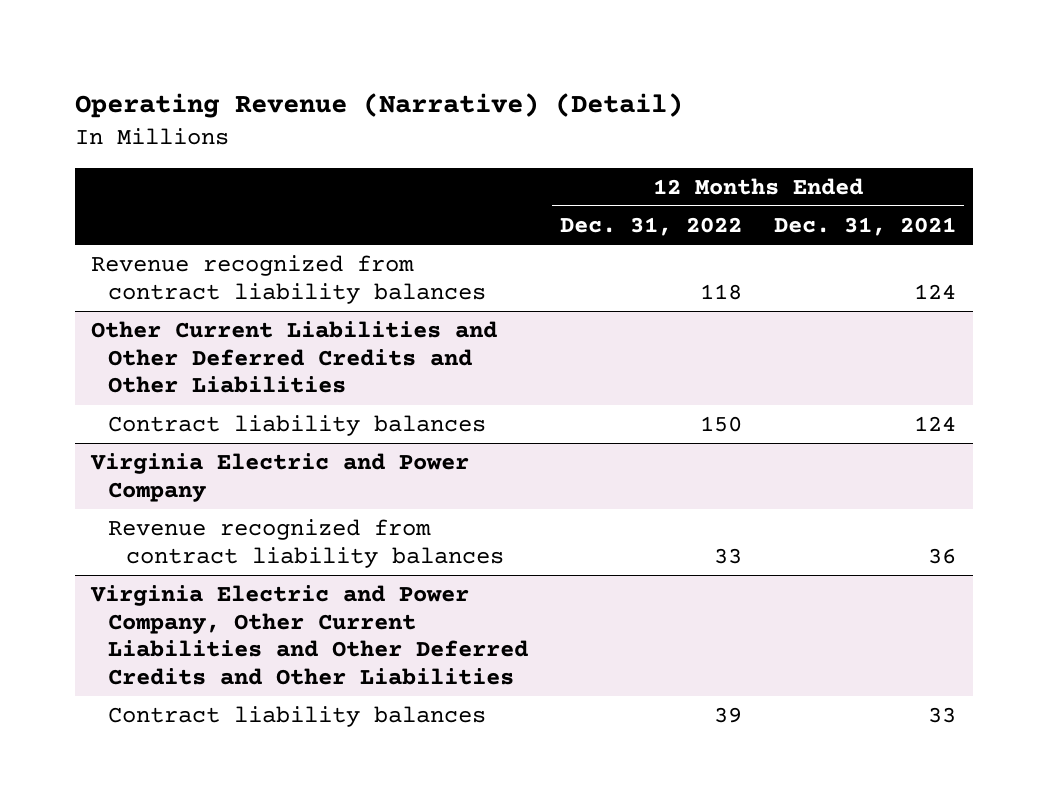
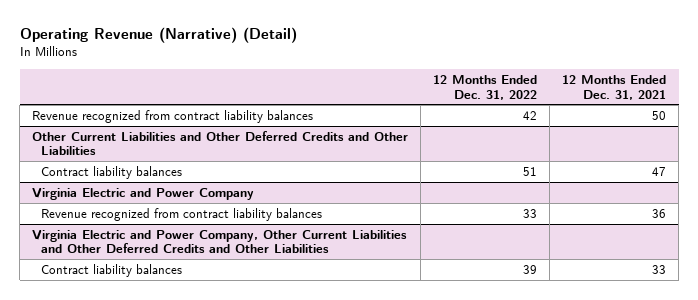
[700,283,743,300] 118 -> [523,110,538,120] 42
[914,283,957,299] 124 -> [652,110,667,120] 50
[700,416,743,433] 150 -> [523,166,538,176] 51
[914,416,957,432] 124 -> [652,166,667,176] 47

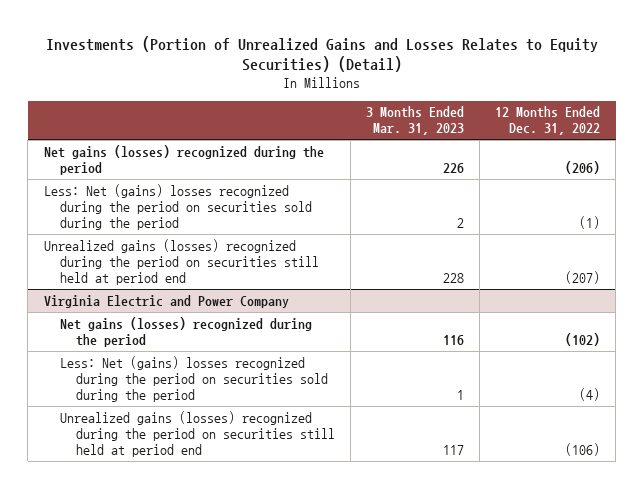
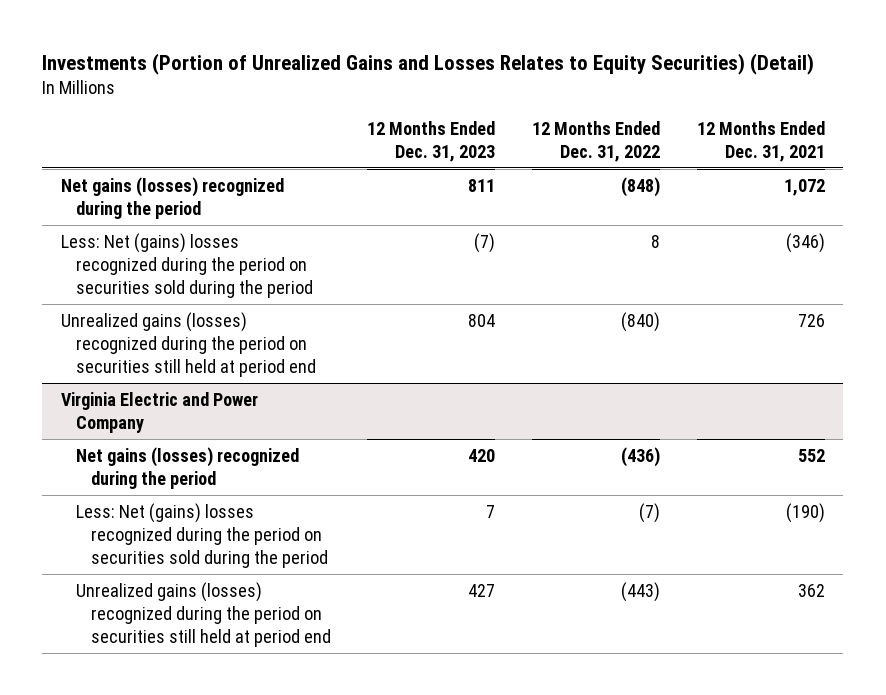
[365,106,464,136] 3 Months Ended Mar. 31, 2023 -> none
none -> [367,120,496,163] 12 Months Ended Dec. 31, 2023
none -> [696,120,825,163] 12 Months Ended Dec. 31, 2021
[565,160,601,174] (206) -> [621,176,661,197] (848)
[579,215,601,229] (1) -> [651,234,661,248] 8
[565,270,601,284] (207) -> [621,311,661,332] (840)
[565,332,601,346] (102) -> [621,446,661,467] (436)
[579,387,601,401] (4) -> [639,502,661,523] (7)
[565,442,601,456] (106) -> [621,581,661,602] (443)

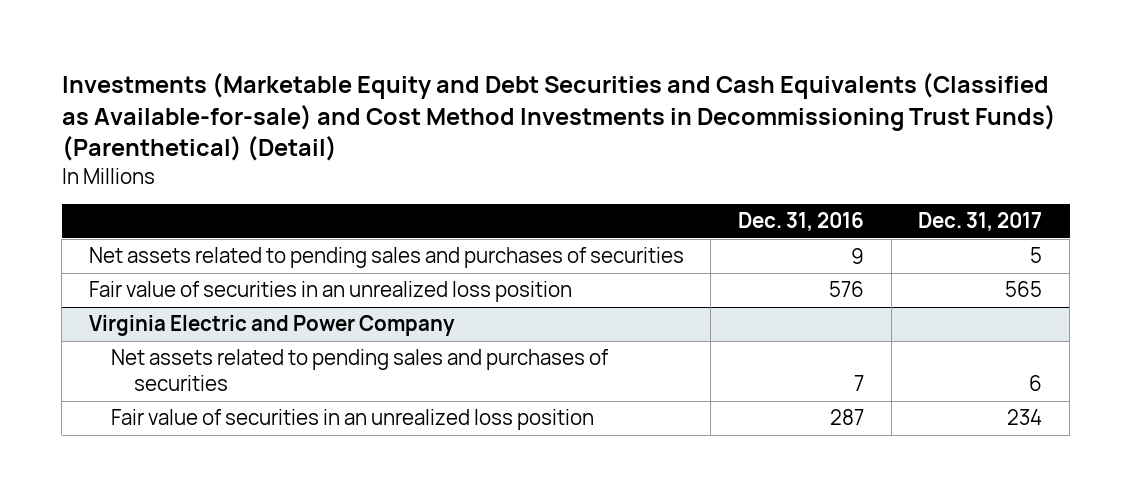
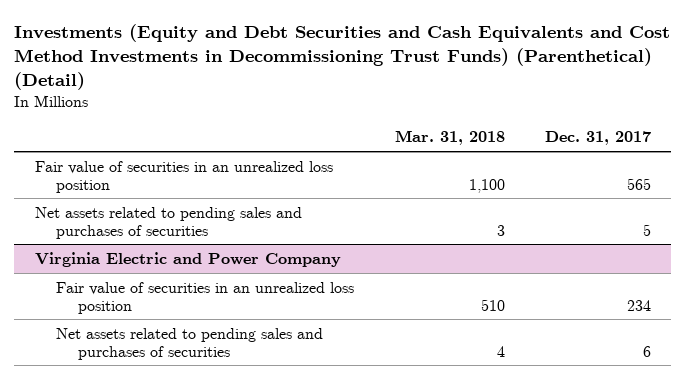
[61,73,1056,162] Investments (Marketable Equity and Debt Securities and Cash Equivalents (Classified as Available-for-sale) and Cost Method Investments in Decommissioning Trust Funds) (Parenthetical) (Detail) -> [14,24,671,91] Investments (Equity and Debt Securities and Cash Equivalents and Cost Method Investments in Decommissioning Trust Funds) (Parenthetical) (Detail)
[738,212,865,232] Dec. 31, 2016 -> none
none -> [394,130,505,146] Mar. 31, 2018
[88,247,684,269] Net assets related to pending sales and purchases of securities -> [34,206,302,239] Net assets related to pending sales and purchases of securities
[111,349,610,392] Net assets related to pending sales and purchases of securities -> [56,327,324,360] Net assets related to pending sales and purchases of securities

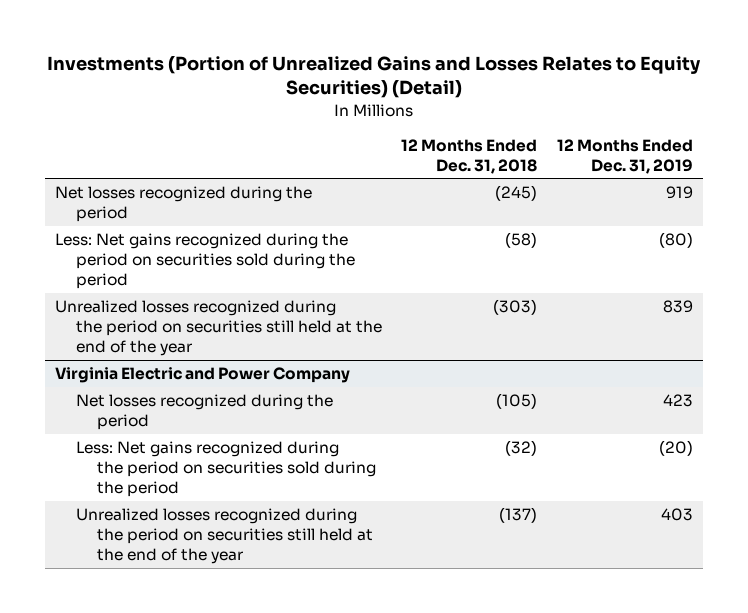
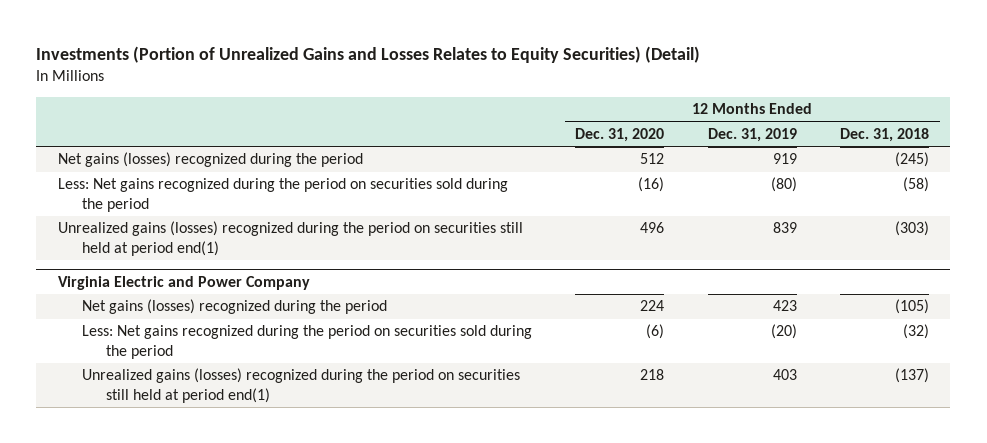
none -> [575,127,665,142] Dec. 31, 2020
[55,186,313,223] Net losses recognized during the period -> [57,152,363,168] Net gains (losses) recognized during the period
[55,300,382,357] Unrealized losses recognized during the period on securities still held at the end of the year -> [57,221,523,256] Unrealized gains (losses) recognized during the period on securities still held at period end(1)
[75,394,333,431] Net losses recognized during the period -> [82,299,388,315] Net gains (losses) recognized during the period
[75,508,373,565] Unrealized losses recognized during the period on securities still held at the end of the year -> [82,368,521,403] Unrealized gains (losses) recognized during the period on securities still held at period end(1)

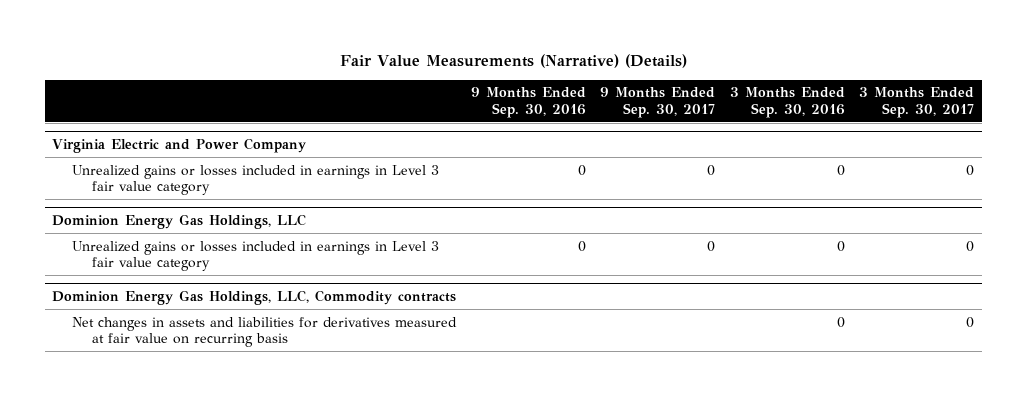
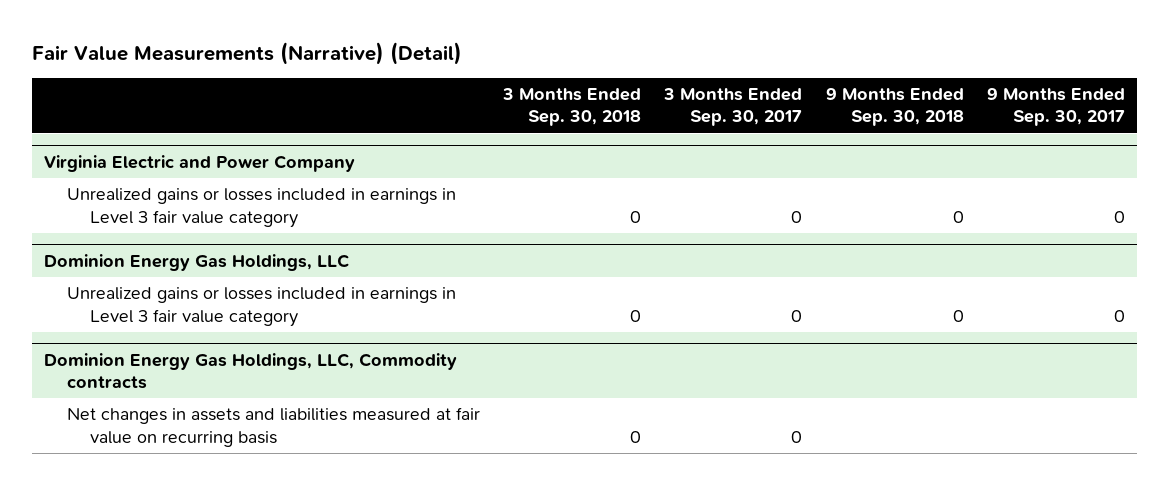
[340,54,688,69] Fair Value Measurements (Narrative) (Details) -> [32,41,463,65] Fair Value Measurements (Narrative) (Detail)
[470,87,586,118] 9 Months Ended Sep. 30, 2016 -> none
[729,87,845,118] 3 Months Ended Sep. 30, 2016 -> none
none -> [502,87,642,127] 3 Months Ended Sep. 30, 2018
none -> [825,87,964,127] 9 Months Ended Sep. 30, 2018
[71,316,457,347] Net changes in assets and liabilities for derivatives measured at fair value on recurring basis -> [66,407,480,447] Net changes in assets and liabilities measured at fair value on recurring basis

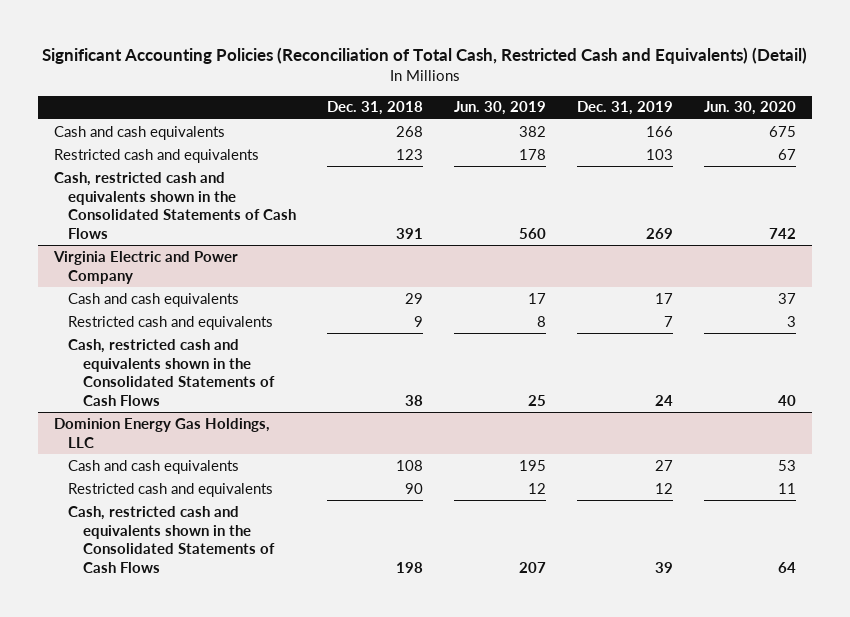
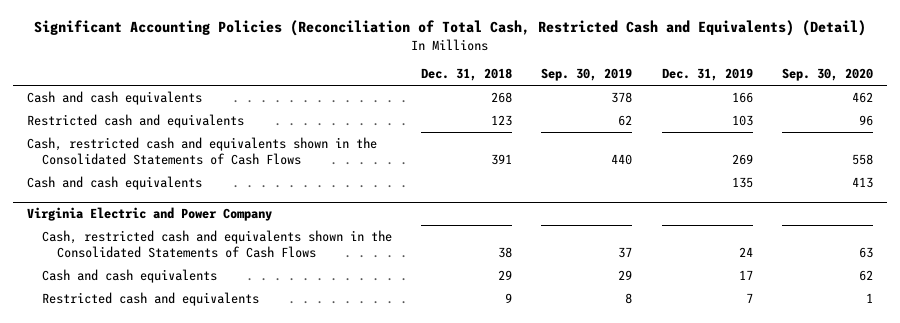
[454,101,547,116] Jun. 30, 2019 -> none
[704,101,797,116] Jun. 30, 2020 -> none
none -> [541,68,633,82] Sep. 30, 2019
none -> [781,68,873,82] Sep. 30, 2020
none -> [27,175,203,190] Cash and cash equivalents
[68,338,275,406] Cash, restricted cash and equivalents shown in the Consolidated Statements of Cash Flows -> [42,229,393,259] Cash, restricted cash and equivalents shown in the Consolidated Statements of Cash Flows
[53,417,270,448] Dominion Energy Gas Holdings, LLC -> none
[68,459,240,474] Cash and cash equivalents -> none
[68,482,274,497] Restricted cash and equivalents -> none
[68,505,275,573] Cash, restricted cash and equivalents shown in the Consolidated Statements of Cash Flows -> none

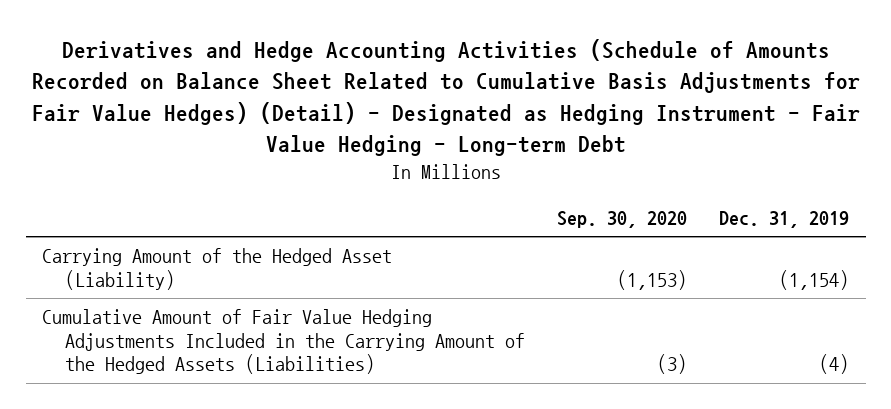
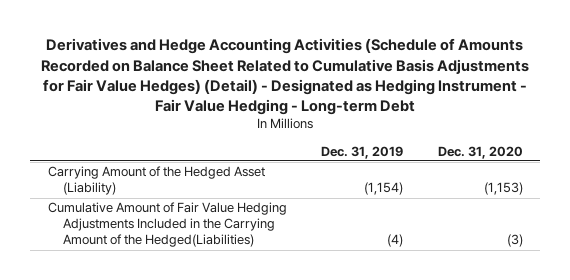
[557,210,688,228] Sep. 30, 2020 -> none
none -> [437,145,523,159] Dec. 31, 2020
[41,309,526,374] Cumulative Amount of Fair Value Hedging Adjustments Included in the Carrying Amount of the Hedged Assets (Liabilities) -> [47,202,287,248] Cumulative Amount of Fair Value Hedging Adjustments Included in the Carrying Amount of the Hedged(Liabilities)

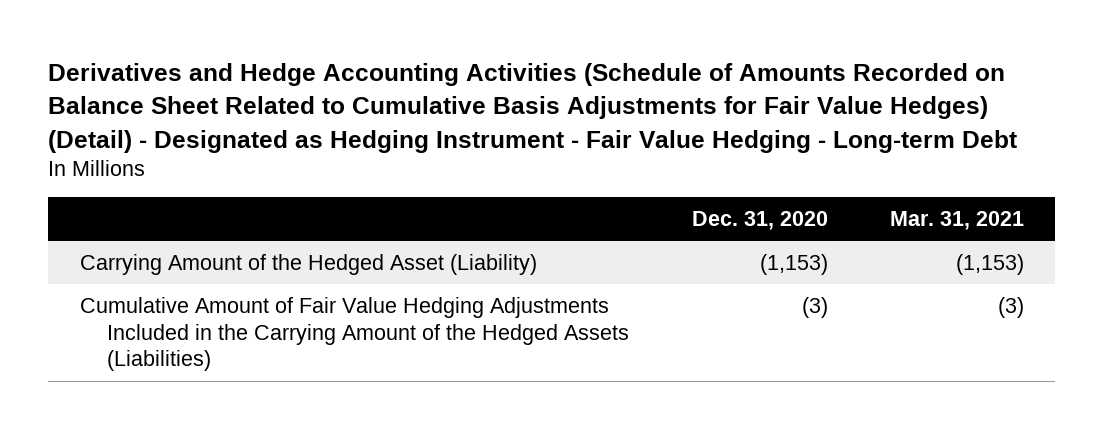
[321,145,404,159] Dec. 31, 2019 -> none
none -> [890,211,1025,231] Mar. 31, 2021
[47,202,287,248] Cumulative Amount of Fair Value Hedging Adjustments Included in the Carrying Amount of the Hedged(Liabilities) -> [79,296,630,372] Cumulative Amount of Fair Value Hedging Adjustments Included in the Carrying Amount of the Hedged Assets (Liabilities)

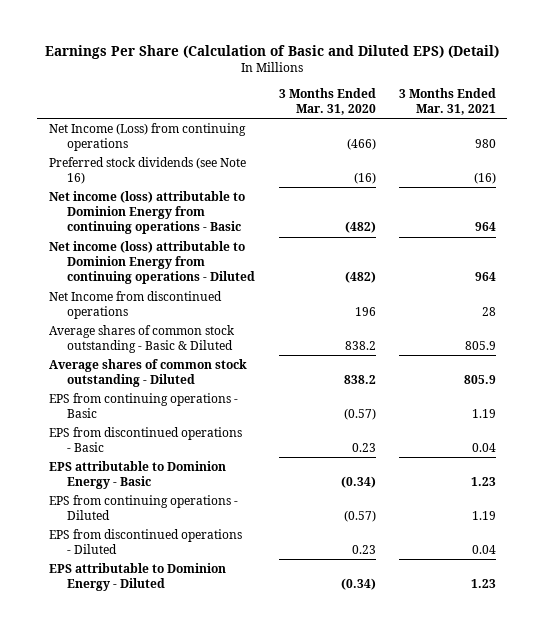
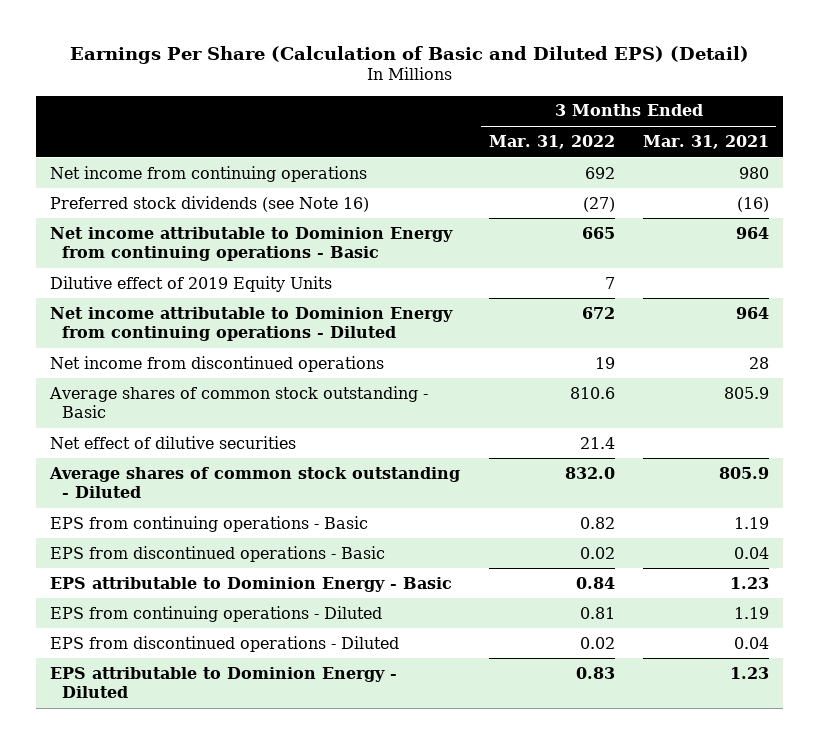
[278,87,376,115] 3 Months Ended Mar. 31, 2020 -> none
none -> [488,134,615,149] Mar. 31, 2022
[48,122,246,152] Net Income (Loss) from continuing operations -> [50,165,368,182] Net income from continuing operations
[48,190,245,235] Net income (loss) attributable to Dominion Energy from continuing operations - Basic -> [50,226,454,262] Net income attributable to Dominion Energy from continuing operations - Basic
none -> [50,275,333,292] Dilutive effect of 2019 Equity Units
[48,240,256,285] Net income (loss) attributable to Dominion Energy from continuing operations - Diluted -> [50,306,454,342] Net income attributable to Dominion Energy from continuing operations - Diluted
[48,290,222,320] Net Income from discontinued operations -> [50,355,385,372] Net income from discontinued operations
[48,324,235,354] Average shares of common stock outstanding - Basic & Diluted -> [49,385,429,419] Average shares of common stock outstanding - Basic
none -> [50,435,297,449] Net effect of dilutive securities

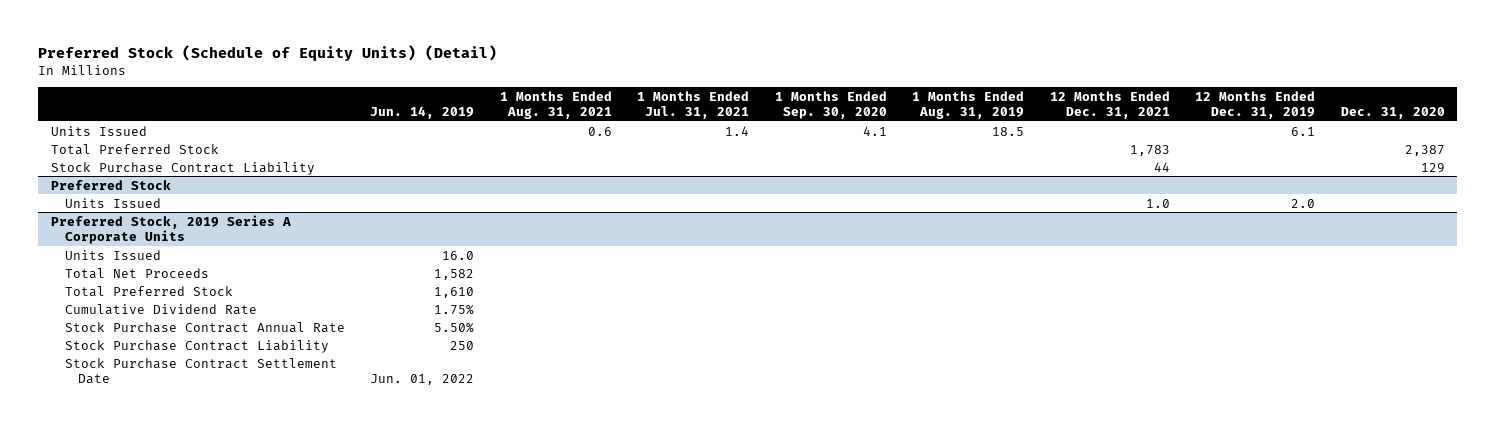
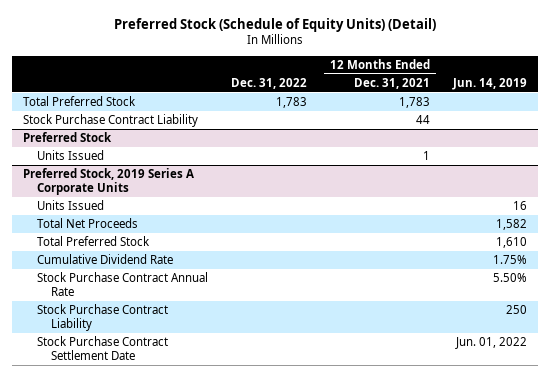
[499,90,612,120] 1 Months Ended Aug. 31, 2021 -> none
[637,90,750,120] 1 Months Ended Jul. 31, 2021 -> none
[774,90,887,120] 1 Months Ended Sep. 30, 2020 -> none
[912,90,1025,120] 1 Months Ended Aug. 31, 2019 -> none
[1195,90,1316,120] 12 Months Ended Dec. 31, 2019 -> none
[1340,107,1445,120] Dec. 31, 2020 -> none
none -> [230,77,307,89] Dec. 31, 2022
[51,125,148,136] Units Issued -> none
[1145,198,1170,208] 1.0 -> [422,151,430,161] 1
[442,250,475,260] 16.0 -> [512,201,527,211] 16

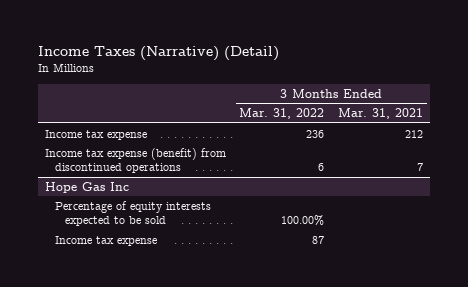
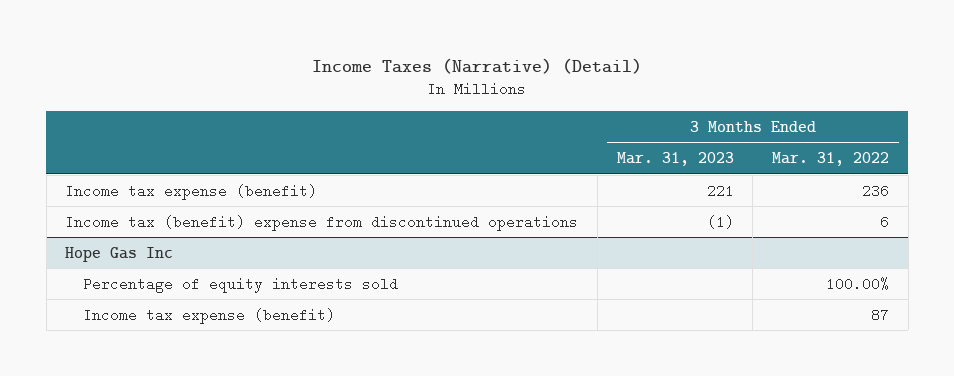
[338,108,424,120] Mar. 31, 2021 -> none
none -> [616,152,734,167] Mar. 31, 2023
[44,129,147,140] Income tax expense -> [65,183,318,200] Income tax expense (benefit)
[44,147,226,174] Income tax expense (benefit) from discontinued operations -> [65,214,579,231] Income tax (benefit) expense from discontinued operations
[54,200,211,227] Percentage of equity interests expected to be sold -> [82,276,398,293] Percentage of equity interests sold
[54,235,157,246] Income tax expense -> [82,307,335,324] Income tax expense (benefit)

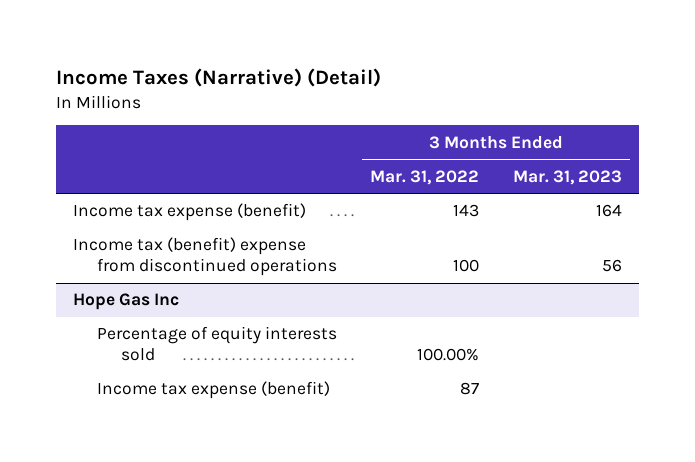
[706,183,734,198] 221 -> [595,204,622,218] 164
[862,183,890,198] 236 -> [453,204,480,218] 143
[706,214,734,229] (1) -> [601,259,622,273] 56
[880,214,890,229] 6 -> [453,259,480,273] 100

